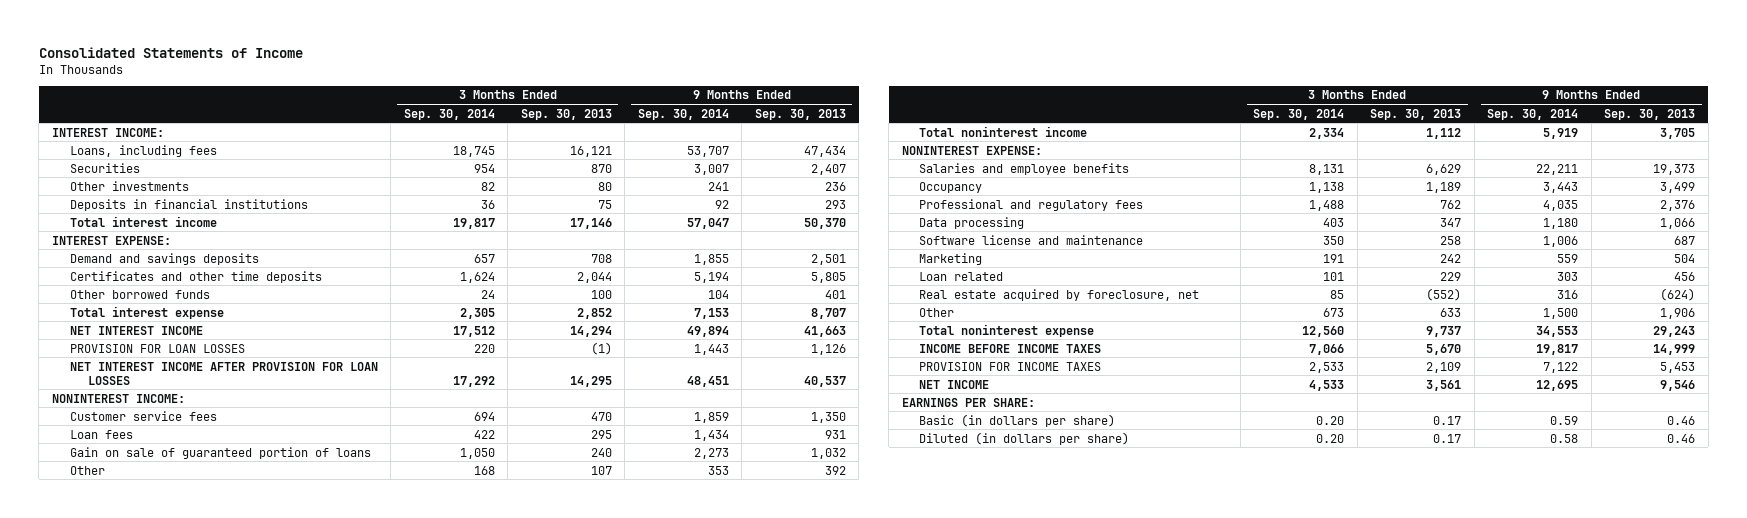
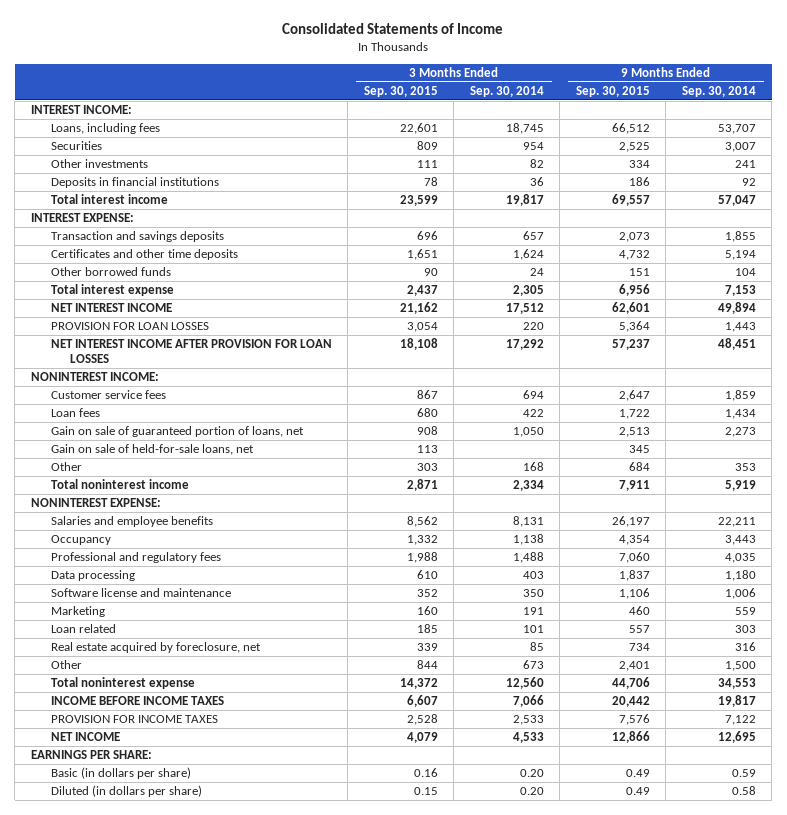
[520,108,612,120] Sep. 30, 2013 -> none
[754,108,846,120] Sep. 30, 2013 -> none
none -> [363,85,438,97] Sep. 30, 2015
none -> [575,85,650,97] Sep. 30, 2015
[69,252,259,265] Demand and savings deposits -> [50,231,224,243] Transaction and savings deposits
[69,446,371,459] Gain on sale of guaranteed portion of loans -> [50,426,304,438] Gain on sale of guaranteed portion of loans, net
none -> [50,444,254,456] Gain on sale of held-for-sale loans, net

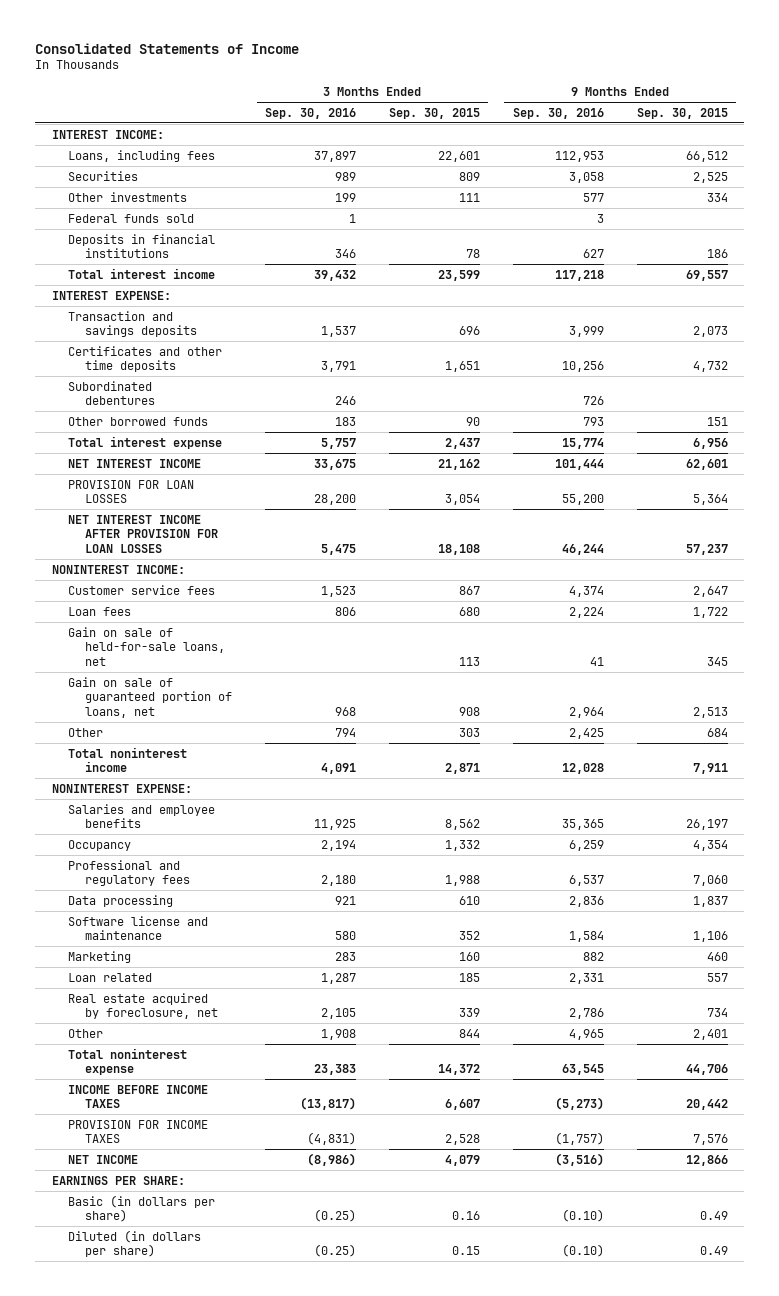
[469,85,544,97] Sep. 30, 2014 -> none
[681,85,756,97] Sep. 30, 2014 -> none
none -> [265,107,357,119] Sep. 30, 2016
none -> [512,107,604,119] Sep. 30, 2016
none -> [68,213,195,223] Federal funds sold
none -> [68,380,156,406] Subordinated debentures
[50,426,304,438] Gain on sale of guaranteed portion of loans, net -> [68,676,233,718] Gain on sale of guaranteed portion of loans, net

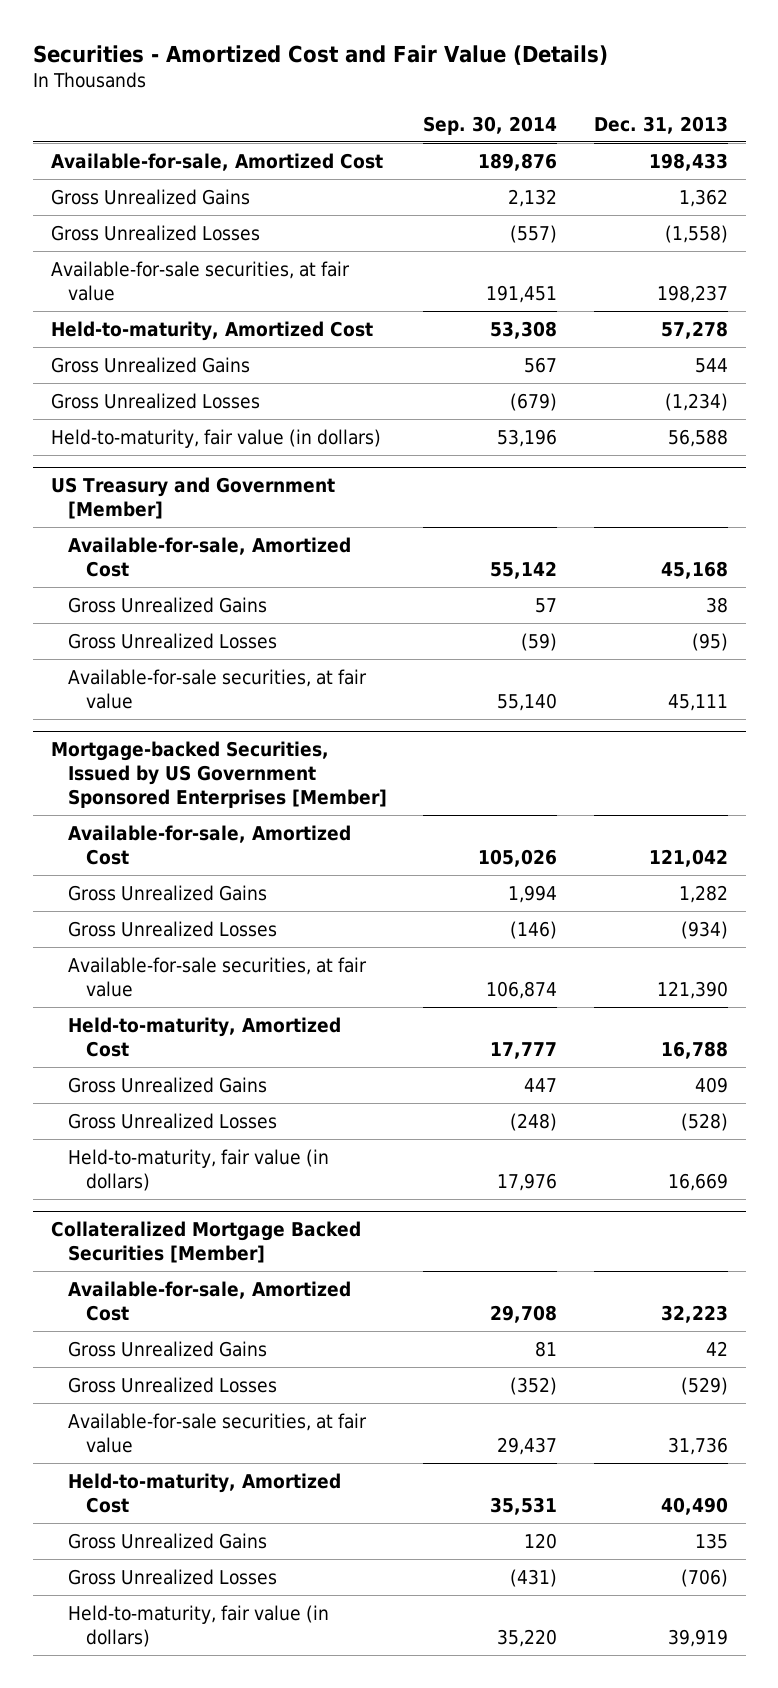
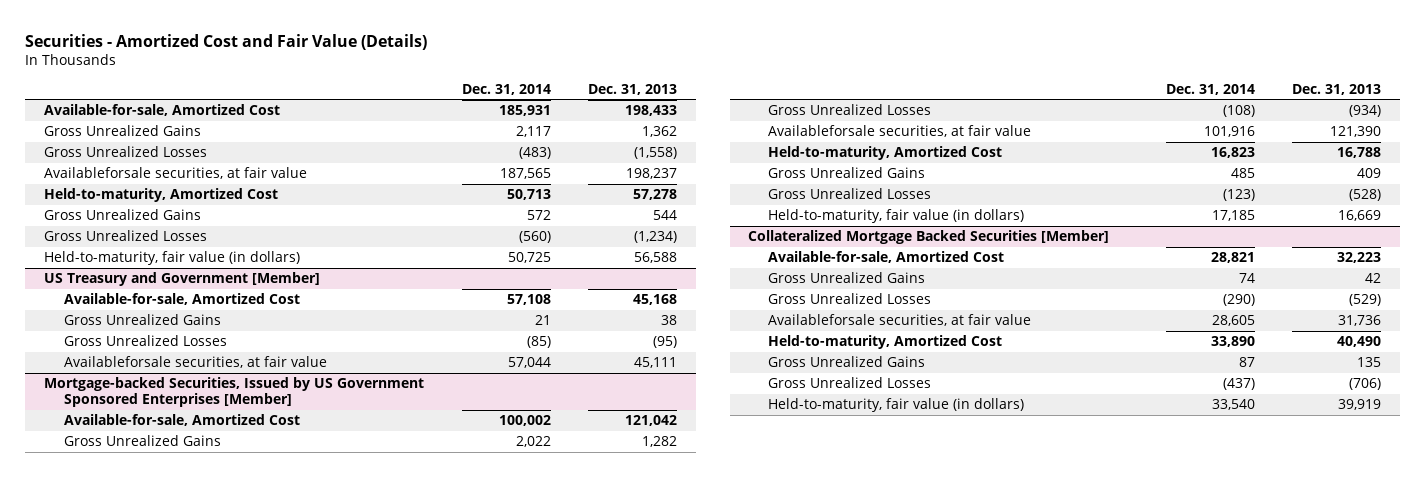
[423,115,558,135] Sep. 30, 2014 -> none
none -> [461,83,551,95] Dec. 31, 2014
[50,260,350,301] Available-for-sale securities, at fair value -> [44,167,308,180] Availableforsale securities, at fair value
[68,668,368,709] Available-for-sale securities, at fair value -> [64,356,328,369] Availableforsale securities, at fair value
[68,956,368,997] Available-for-sale securities, at fair value -> [768,125,1032,138] Availableforsale securities, at fair value
[68,1412,368,1453] Available-for-sale securities, at fair value -> [768,314,1032,327] Availableforsale securities, at fair value

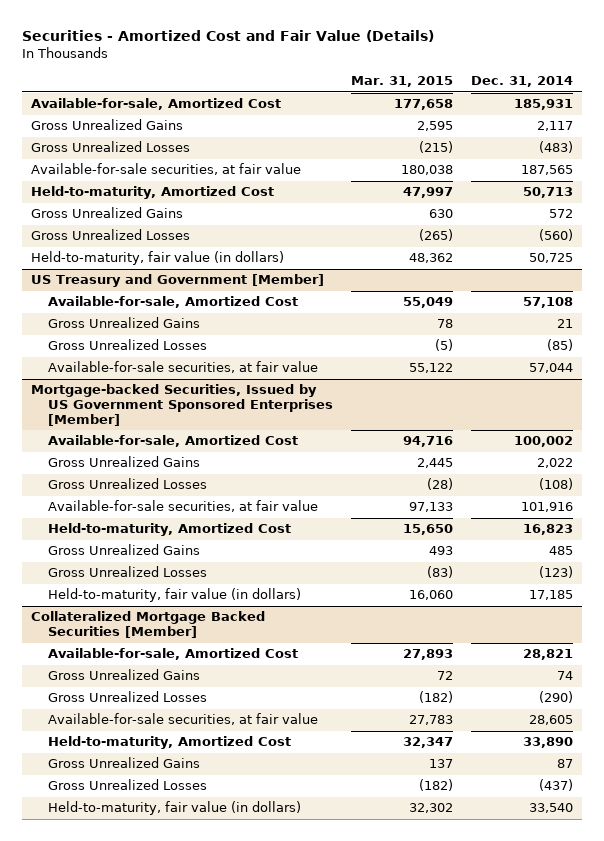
[587,83,677,95] Dec. 31, 2013 -> none
none -> [350,76,453,88] Mar. 31, 2015
[44,167,308,180] Availableforsale securities, at fair value -> [30,163,301,176] Available-for-sale securities, at fair value
[64,356,328,369] Availableforsale securities, at fair value -> [47,361,318,374] Available-for-sale securities, at fair value
[768,125,1032,138] Availableforsale securities, at fair value -> [47,500,318,513] Available-for-sale securities, at fair value
[768,314,1032,327] Availableforsale securities, at fair value -> [47,713,318,726] Available-for-sale securities, at fair value

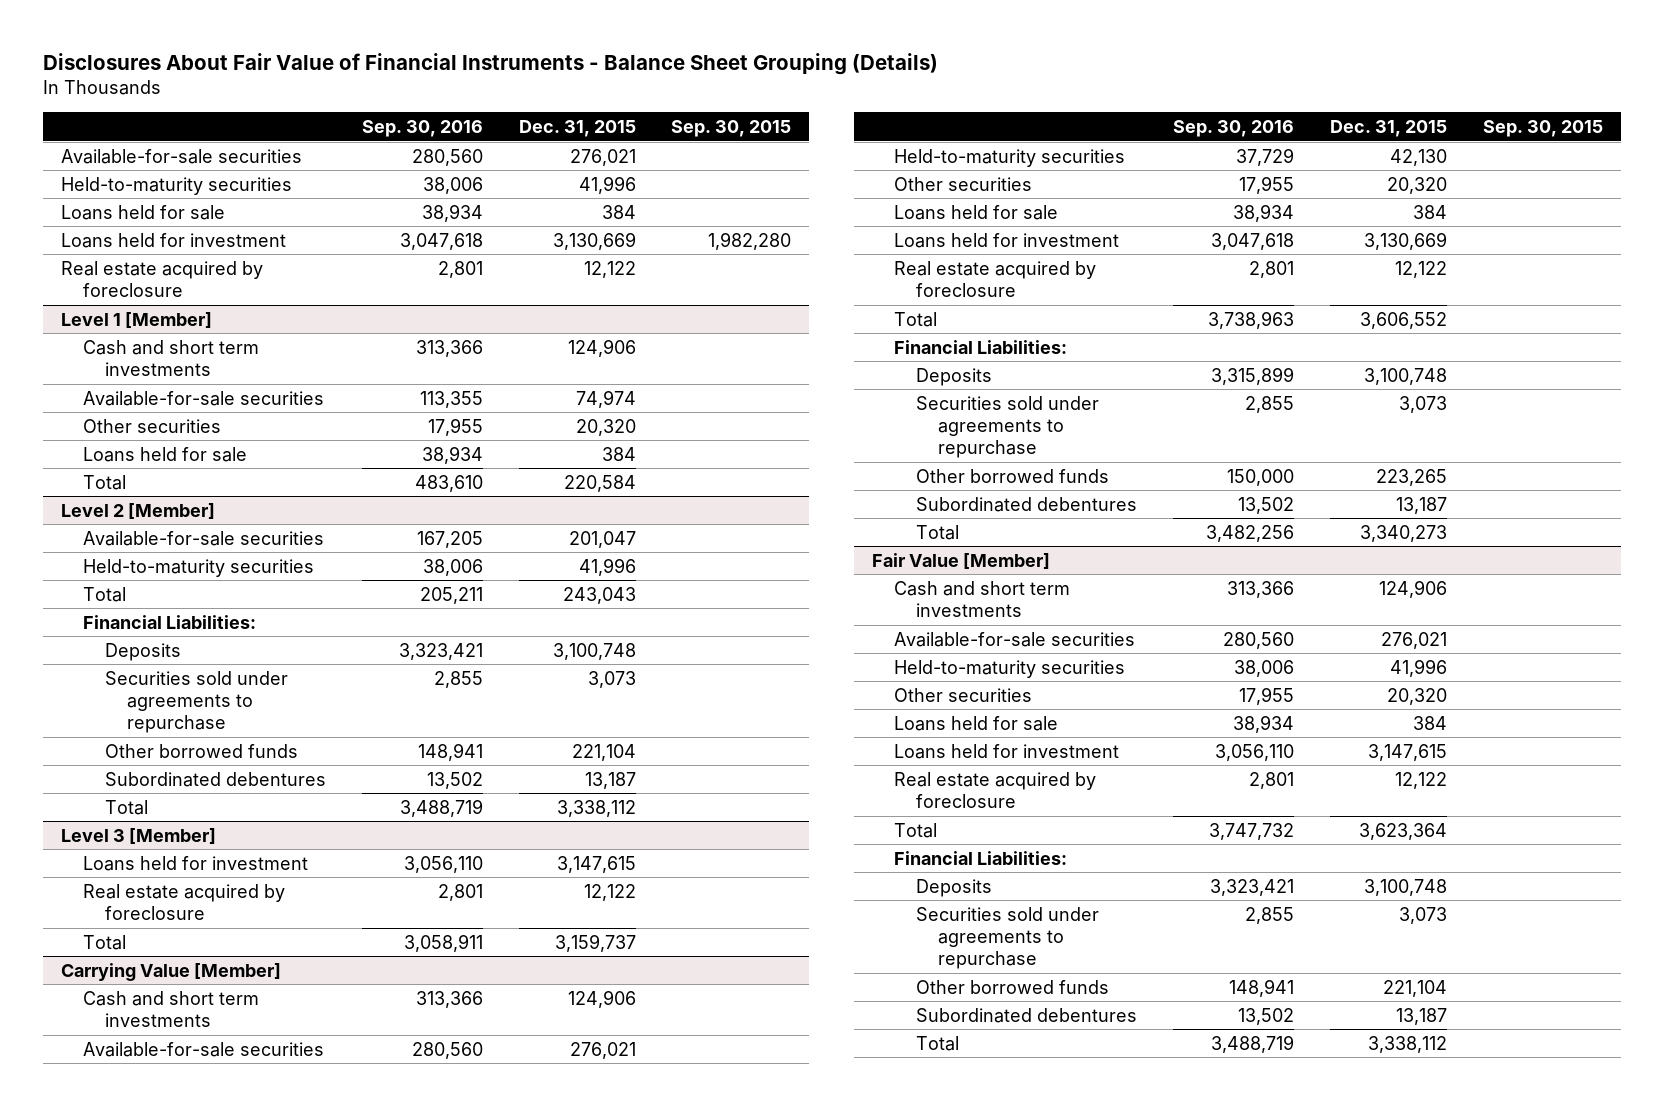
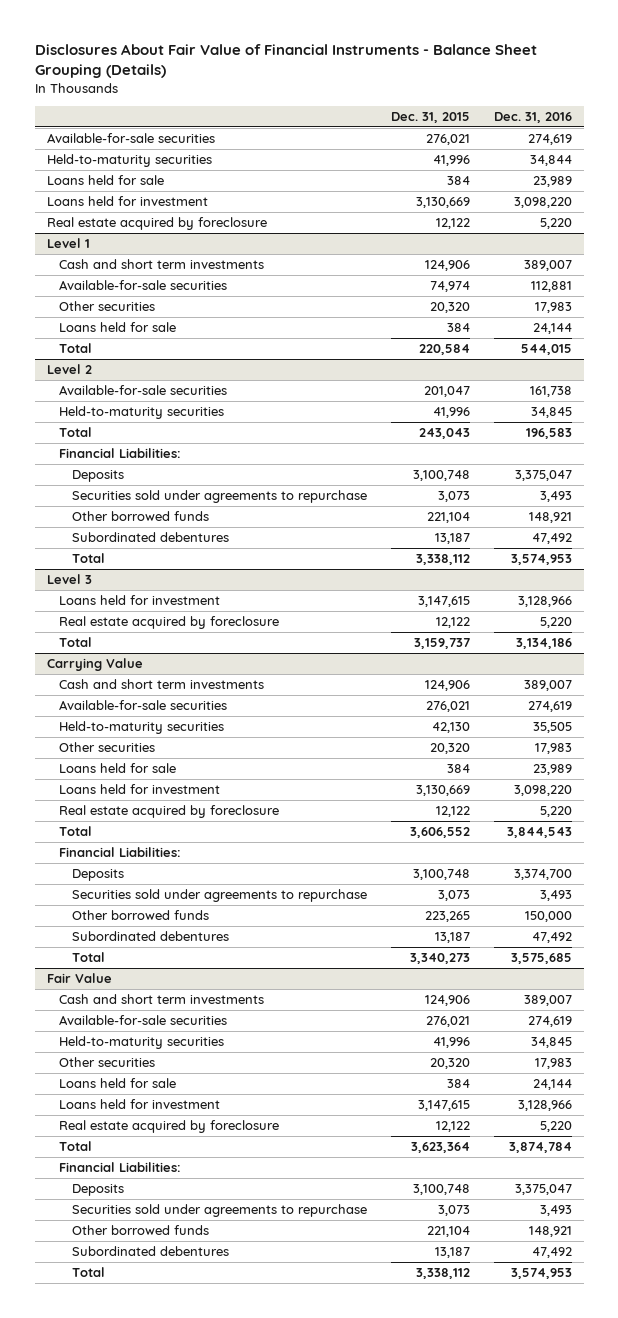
[361,120,483,138] Sep. 30, 2016 -> none
[671,120,792,138] Sep. 30, 2015 -> none
none -> [493,111,572,123] Dec. 31, 2016
[60,311,212,329] Level 1 [Member] -> [46,238,90,249] Level 1
[60,502,215,520] Level 2 [Member] -> [46,364,92,375] Level 2
[60,827,216,845] Level 3 [Member] -> [46,574,92,585] Level 3
[60,962,281,981] Carrying Value [Member] -> [46,658,143,672] Carrying Value
[871,552,1050,570] Fair Value [Member] -> [46,973,112,984] Fair Value

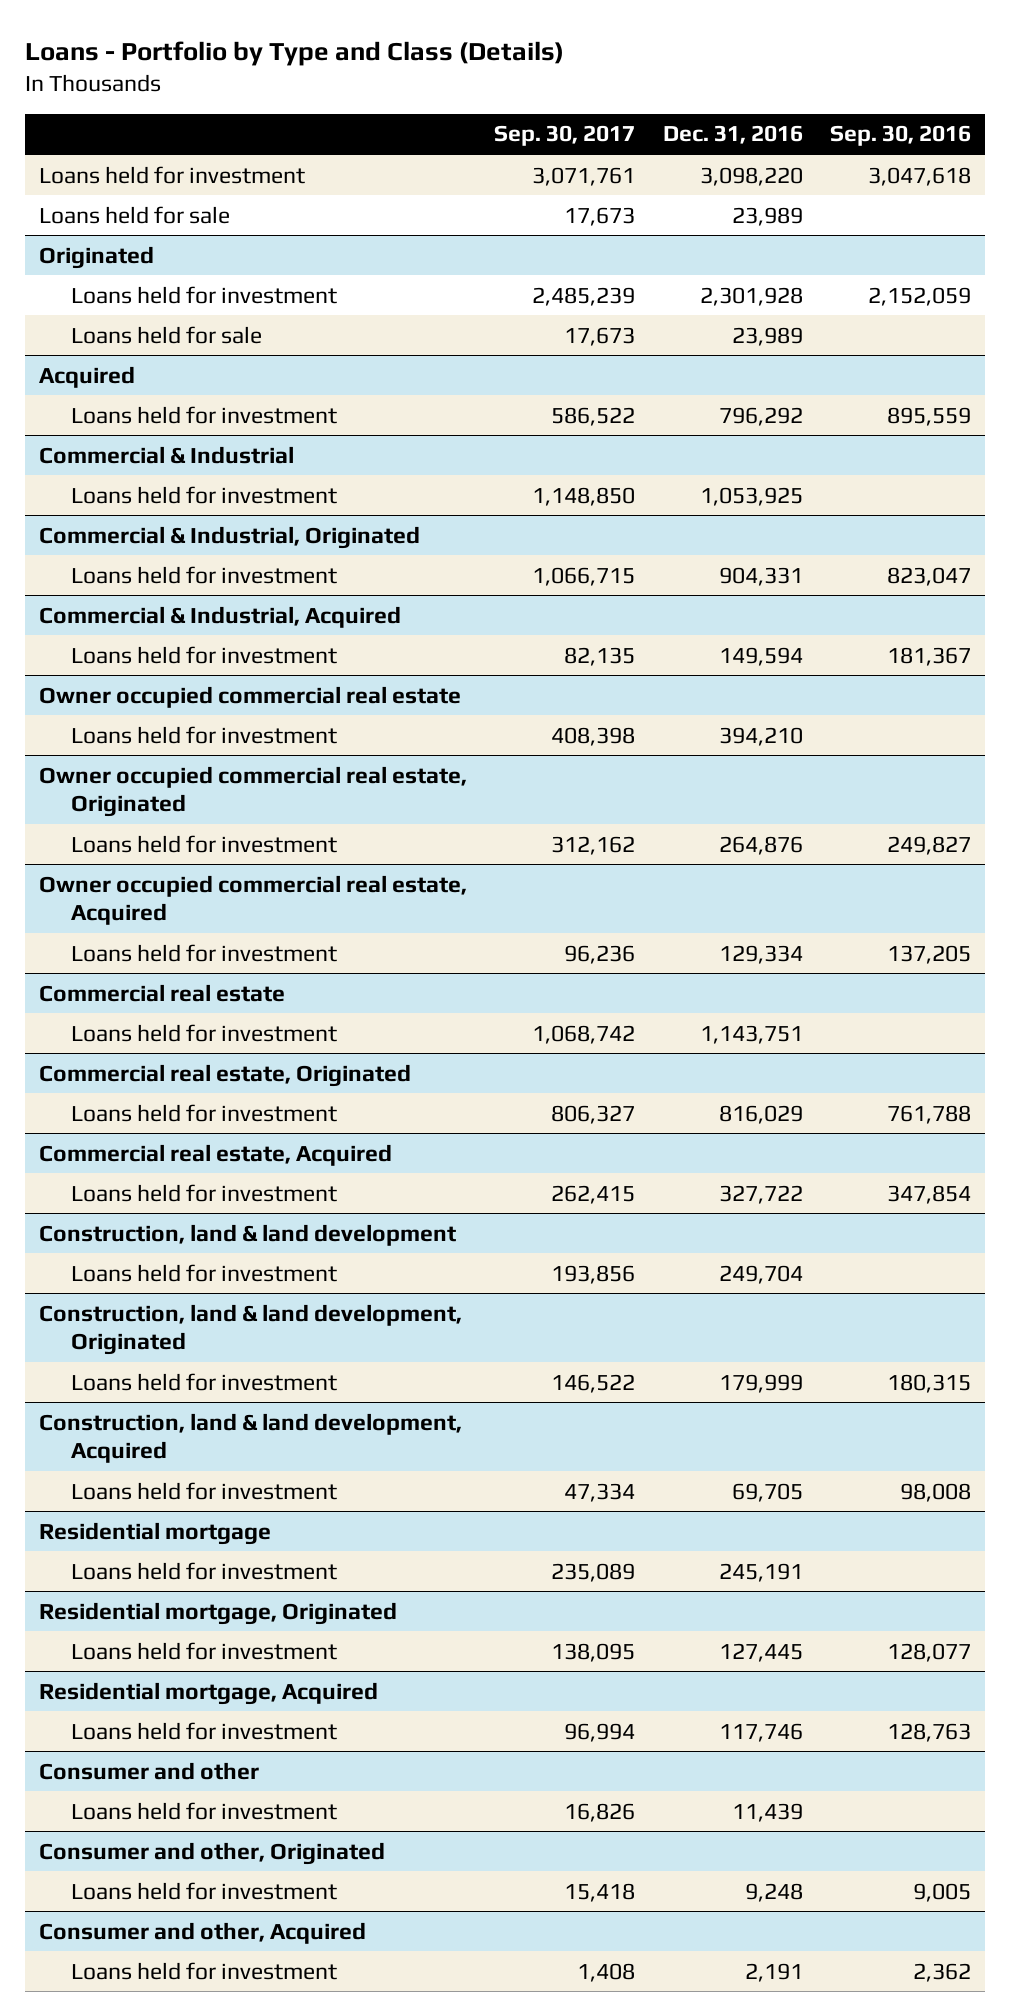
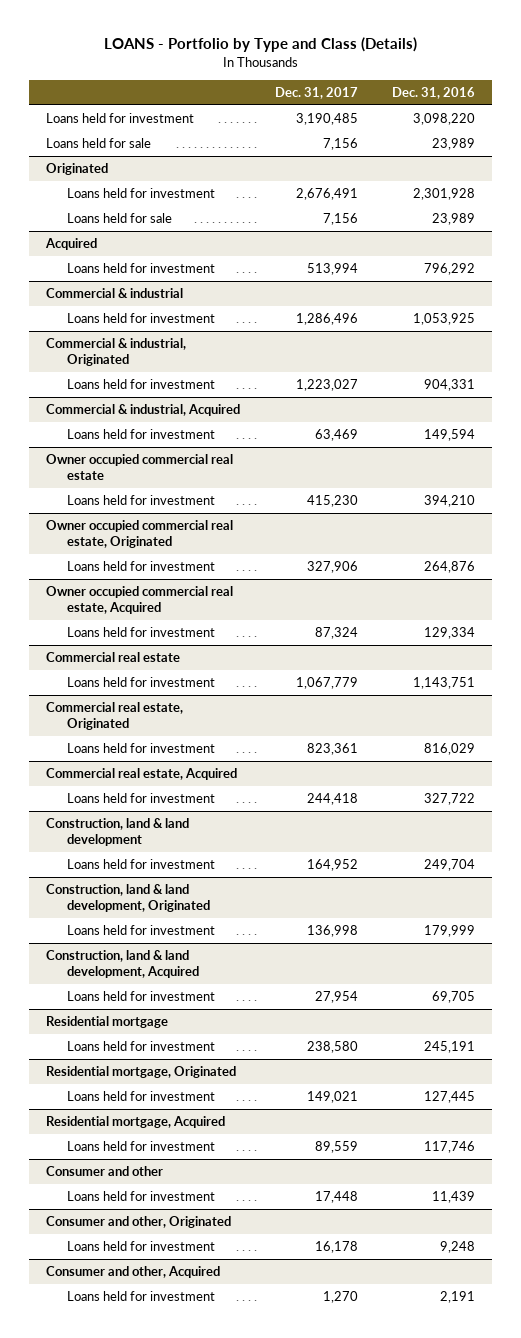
[24,41,564,67] Loans - Portfolio by Type and Class (Details) -> [103,37,417,53] LOANS - Portfolio by Type and Class (Details)
[494,125,636,147] Sep. 30, 2017 -> none
[830,125,972,147] Sep. 30, 2016 -> none
none -> [274,86,358,99] Dec. 31, 2017
[38,445,294,464] Commercial & Industrial -> [46,288,184,299] Commercial & industrial
[38,525,420,549] Commercial & Industrial, Originated -> [46,338,187,367] Commercial & industrial, Originated
[38,605,401,628] Commercial & Industrial, Acquired -> [46,404,241,417] Commercial & industrial, Acquired

